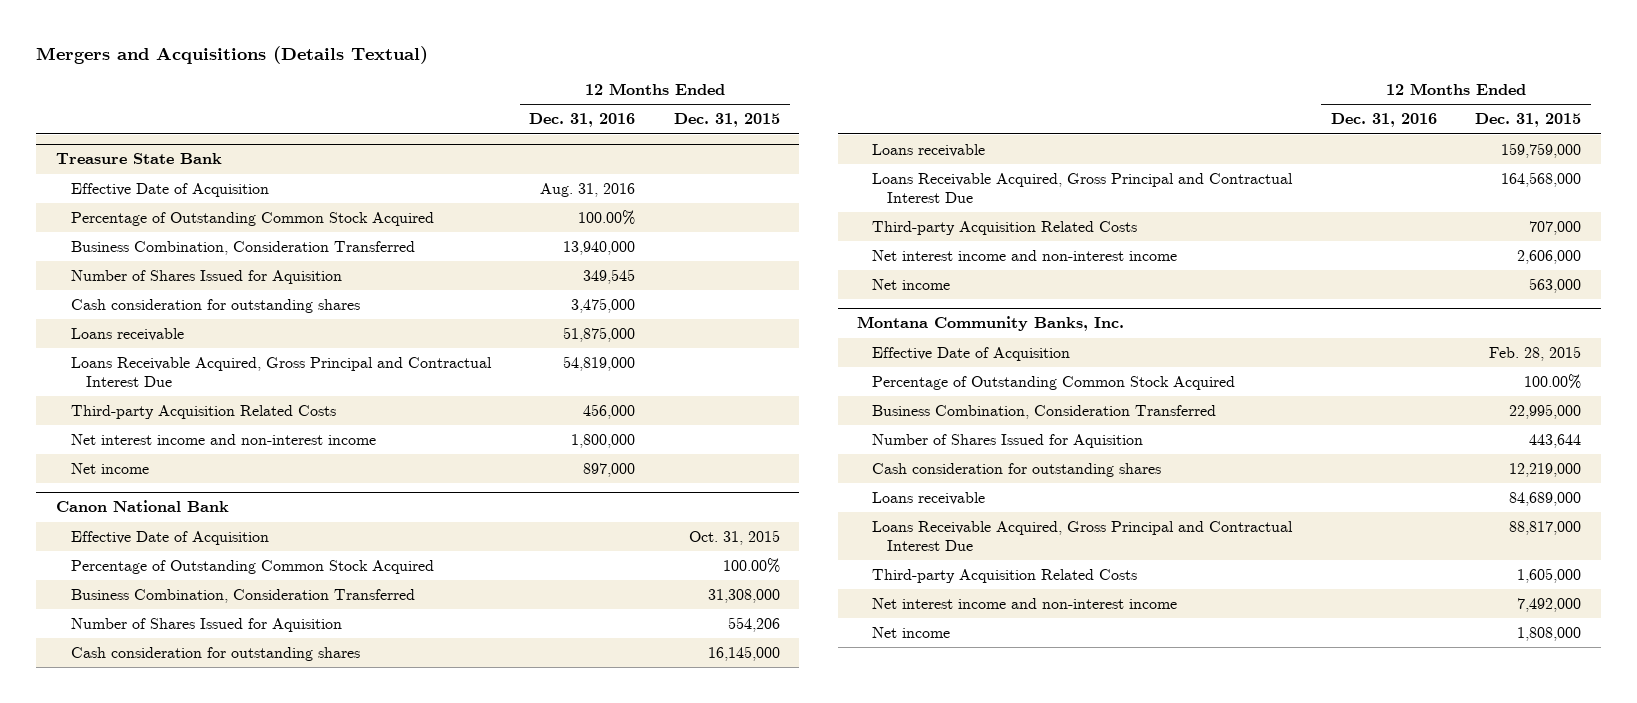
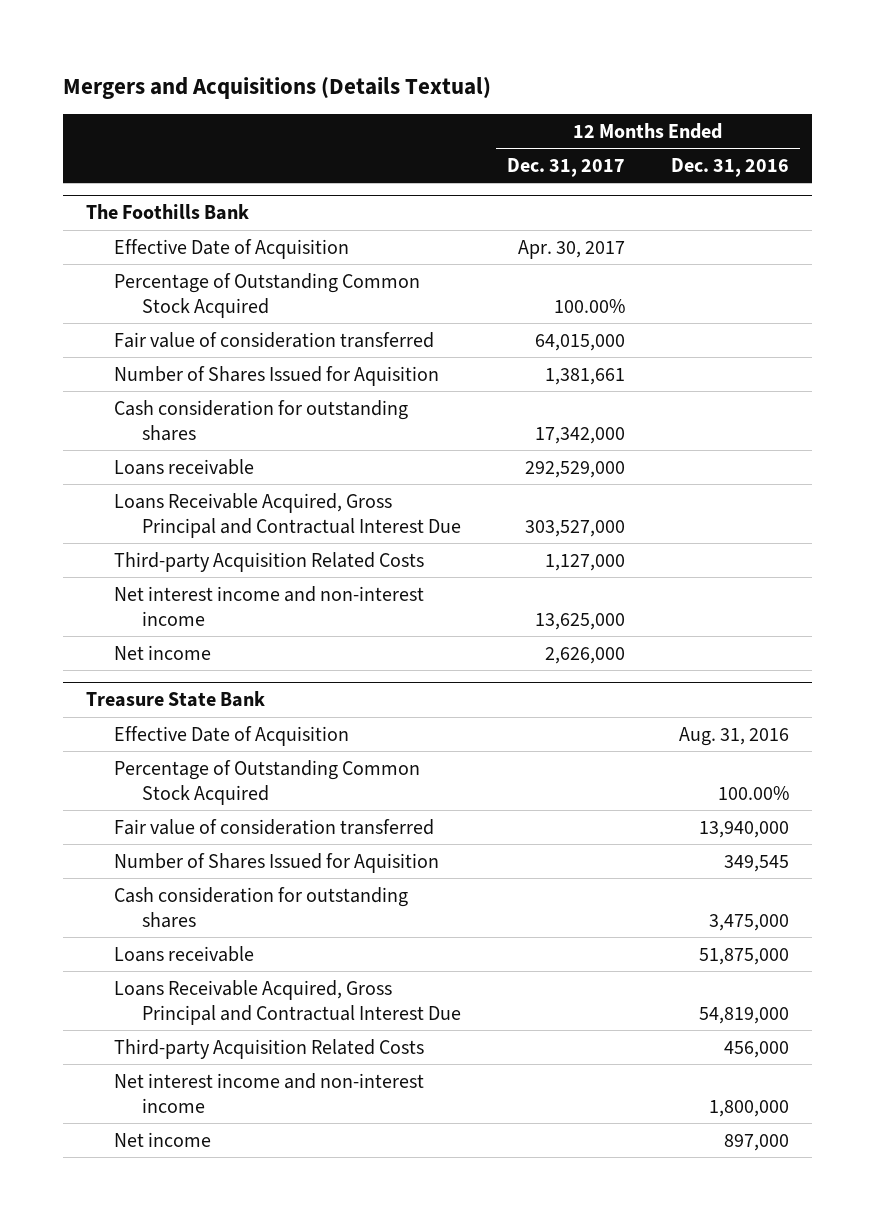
[674,113,781,128] Dec. 31, 2015 -> none
none -> [506,157,625,177] Dec. 31, 2017
none -> [86,204,250,221] The Foothills Bank
none -> [114,238,350,259] Effective Date of Acquisition
none -> [114,272,421,319] Percentage of Outstanding Common Stock Acquired
none -> [114,331,435,348] Fair value of consideration transferred
none -> [114,365,440,386] Number of Shares Issued for Aquisition
none -> [114,399,409,442] Cash consideration for outstanding shares
none -> [114,458,255,475] Loans receivable
none -> [114,492,462,539] Loans Receivable Acquired, Gross Principal and Contractual Interest Due
none -> [114,551,425,572] Third-party Acquisition Related Costs
none -> [114,585,425,627] Net interest income and non-interest income
none -> [114,644,212,660] Net income
[70,240,415,255] Business Combination, Consideration Transferred -> [114,818,435,835] Fair value of consideration transferred
[55,500,229,513] Canon National Bank -> none
[70,530,269,545] Effective Date of Acquisition -> none
[70,559,434,574] Percentage of Outstanding Common Stock Acquired -> none
[70,588,415,603] Business Combination, Consideration Transferred -> none
[70,617,342,632] Number of Shares Issued for Aquisition -> none
[70,646,360,661] Cash consideration for outstanding shares -> none
[872,143,986,157] Loans receivable -> none
[872,172,1294,203] Loans Receivable Acquired, Gross Principal and Contractual Interest Due -> none
[872,220,1138,235] Third-party Acquisition Related Costs -> none
[872,249,1178,261] Net interest income and non-interest income -> none
[872,278,951,290] Net income -> none
[856,316,1124,332] Montana Community Banks, Inc. -> none
[872,346,1071,361] Effective Date of Acquisition -> none
[872,375,1236,390] Percentage of Outstanding Common Stock Acquired -> none
[872,404,1217,419] Business Combination, Consideration Transferred -> none
[872,433,1144,448] Number of Shares Issued for Aquisition -> none
[872,462,1162,477] Cash consideration for outstanding shares -> none
[872,491,986,505] Loans receivable -> none
[872,520,1294,551] Loans Receivable Acquired, Gross Principal and Contractual Interest Due -> none
[872,568,1138,583] Third-party Acquisition Related Costs -> none
[872,597,1178,609] Net interest income and non-interest income -> none
[872,626,951,638] Net income -> none

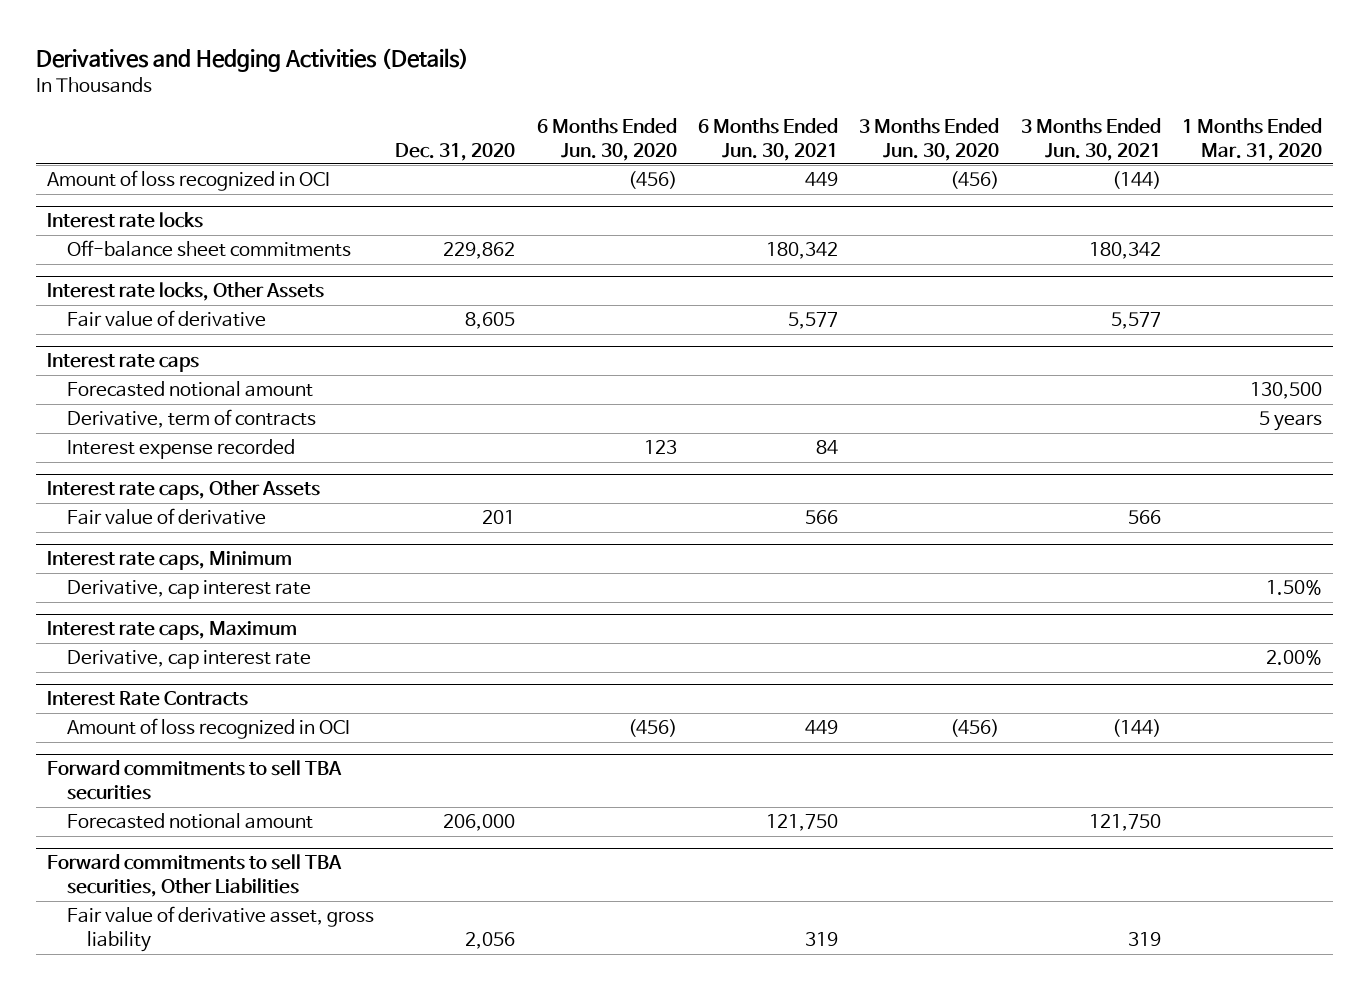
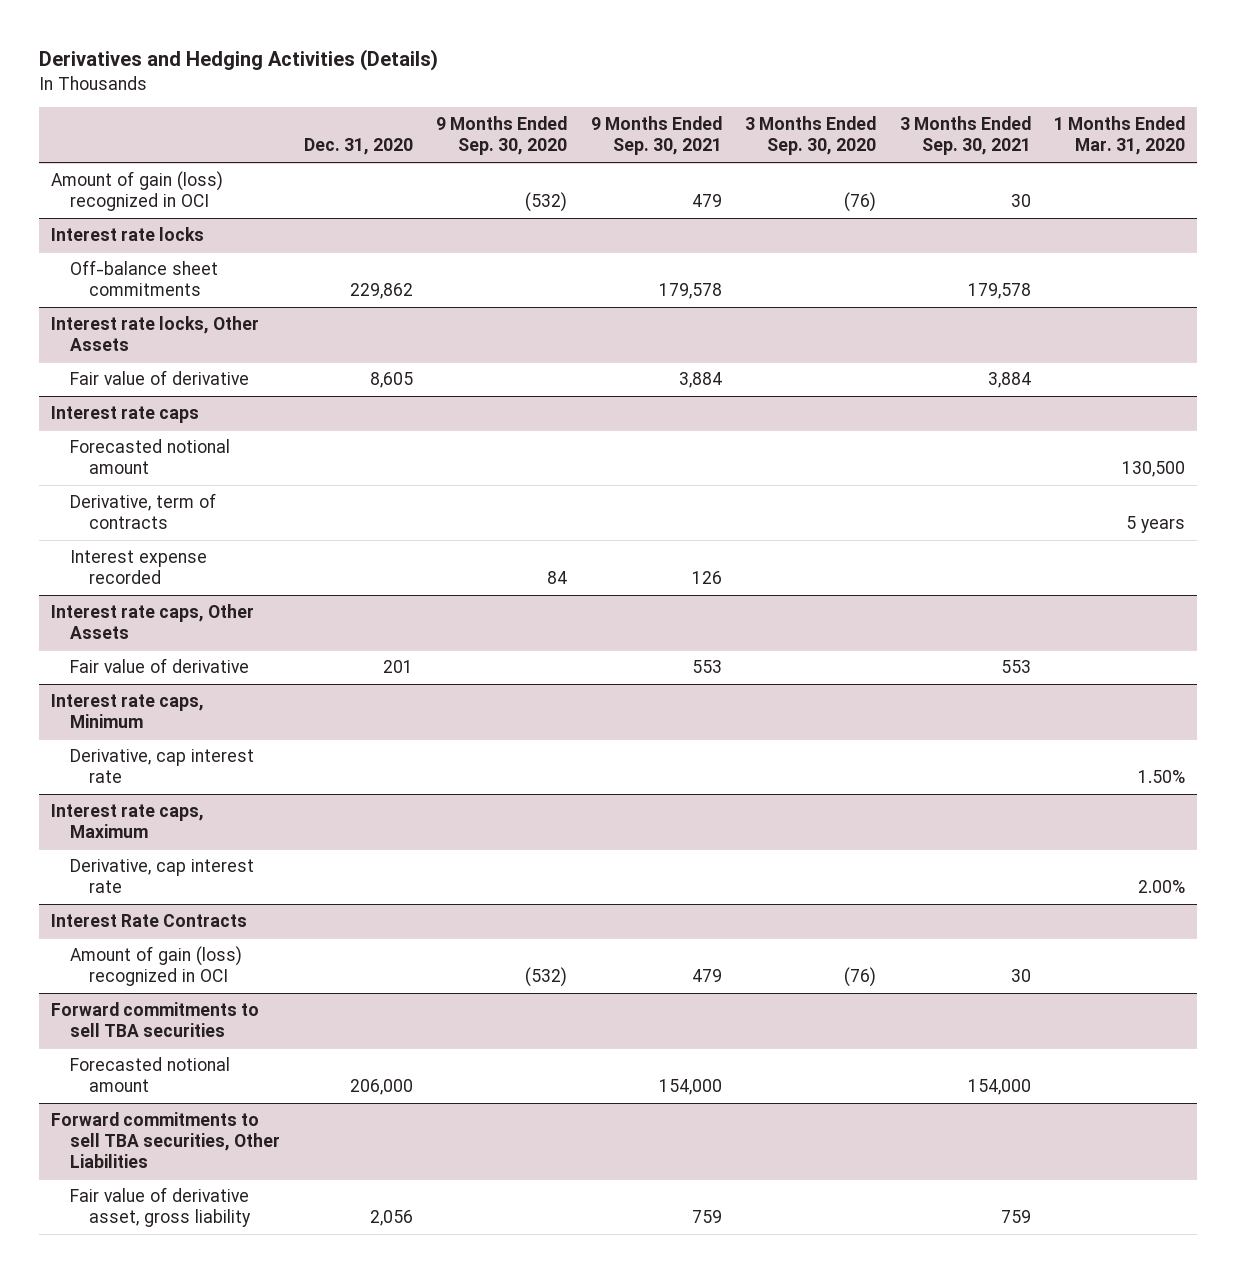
[536,117,677,161] 6 Months Ended Jun. 30, 2020 -> none
[698,117,839,161] 6 Months Ended Jun. 30, 2021 -> none
[859,117,1000,161] 3 Months Ended Jun. 30, 2020 -> none
[1020,117,1161,161] 3 Months Ended Jun. 30, 2021 -> none
none -> [436,116,568,156] 9 Months Ended Sep. 30, 2020
none -> [590,116,722,156] 9 Months Ended Sep. 30, 2021
none -> [745,116,877,156] 3 Months Ended Sep. 30, 2020
none -> [899,116,1031,156] 3 Months Ended Sep. 30, 2021
[47,170,331,192] Amount of loss recognized in OCI -> [51,171,224,212] Amount of gain (loss) recognized in OCI
[67,718,351,740] Amount of loss recognized in OCI -> [70,946,243,987] Amount of gain (loss) recognized in OCI

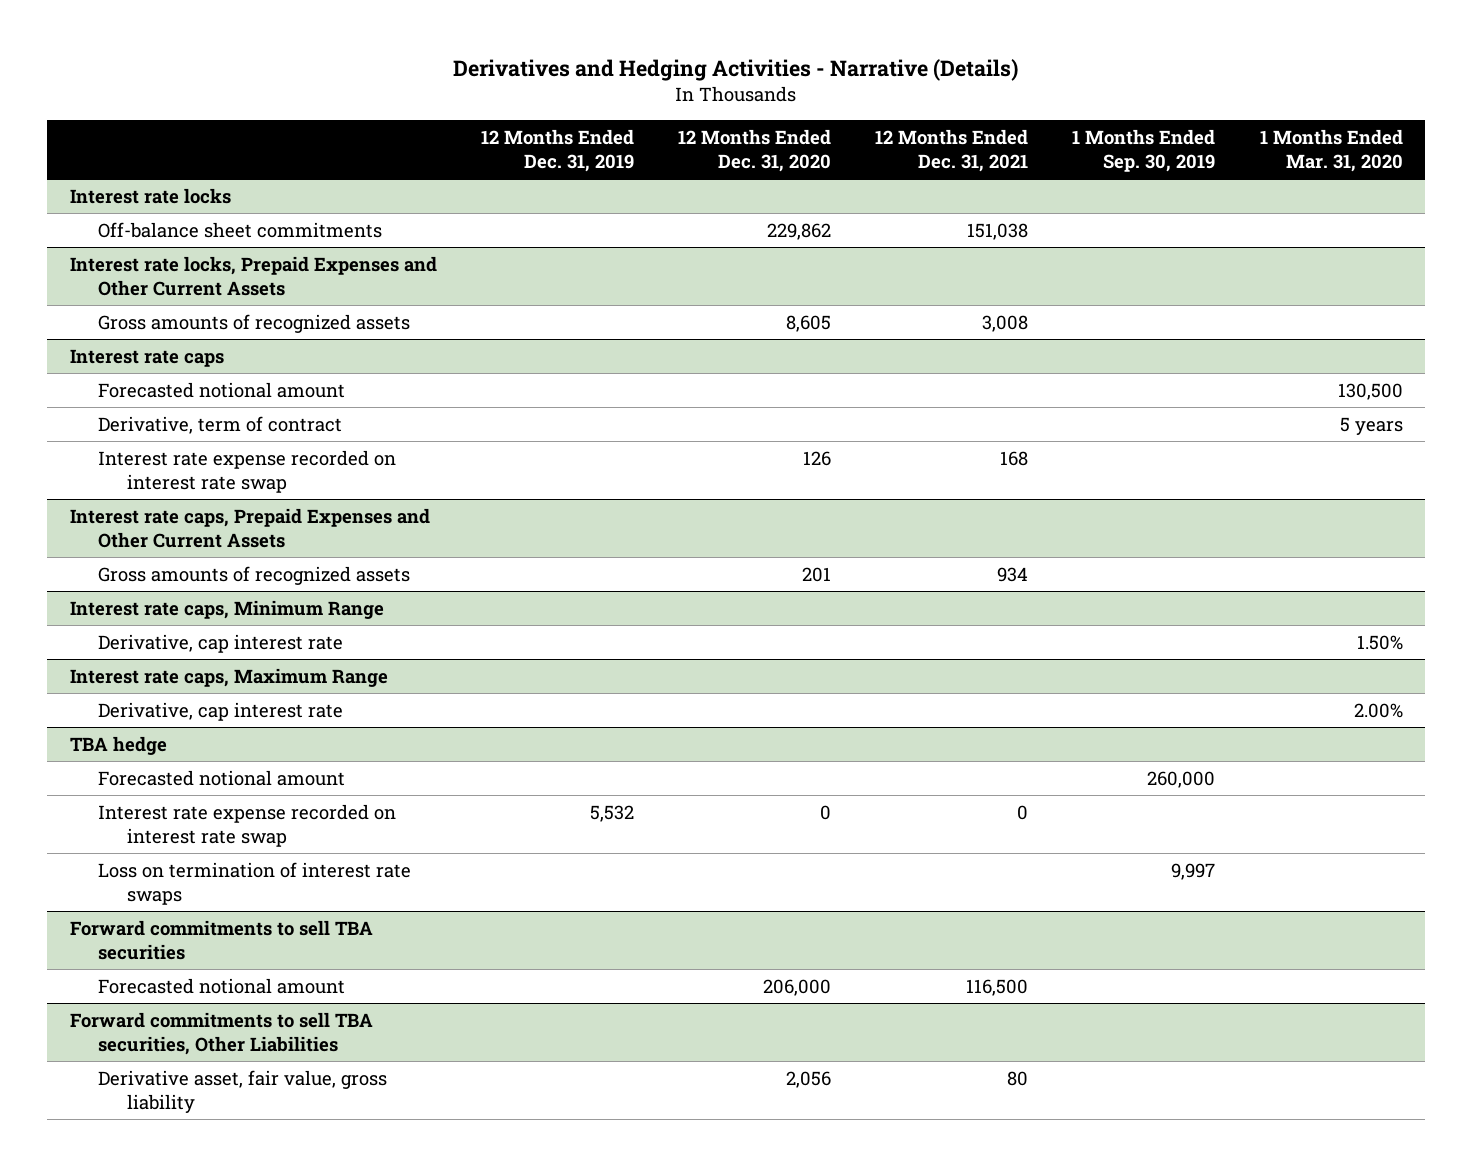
[39,49,439,72] Derivatives and Hedging Activities (Details) -> [453,59,1019,82] Derivatives and Hedging Activities - Narrative (Details)
[303,138,413,156] Dec. 31, 2020 -> none
[436,116,568,156] 9 Months Ended Sep. 30, 2020 -> none
[590,116,722,156] 9 Months Ended Sep. 30, 2021 -> none
[745,116,877,156] 3 Months Ended Sep. 30, 2020 -> none
[899,116,1031,156] 3 Months Ended Sep. 30, 2021 -> none
none -> [480,128,634,172] 12 Months Ended Dec. 31, 2019
none -> [677,128,831,172] 12 Months Ended Dec. 31, 2020
none -> [875,128,1029,172] 12 Months Ended Dec. 31, 2021
none -> [1072,128,1216,172] 1 Months Ended Sep. 30, 2019
[51,171,224,212] Amount of gain (loss) recognized in OCI -> none
[51,316,260,352] Interest rate locks, Other Assets -> [69,255,437,296] Interest rate locks, Prepaid Expenses and Other Current Assets
[70,370,250,386] Fair value of derivative -> [98,313,411,333] Gross amounts of recognized assets
[70,493,217,530] Derivative, term of contracts -> [98,415,343,434] Derivative, term of contract
[70,550,208,585] Interest expense recorded -> [98,449,397,493] Interest rate expense recorded on interest rate swap
[51,604,255,640] Interest rate caps, Other Assets -> [69,507,430,548] Interest rate caps, Prepaid Expenses and Other Current Assets
[70,658,250,674] Fair value of derivative -> [98,565,411,585] Gross amounts of recognized assets
[51,694,205,729] Interest rate caps, Minimum -> [69,599,384,619] Interest rate caps, Minimum Range
[51,804,205,839] Interest rate caps, Maximum -> [69,667,388,687] Interest rate caps, Maximum Range
[51,914,248,928] Interest Rate Contracts -> none
[70,946,243,987] Amount of gain (loss) recognized in OCI -> none
none -> [69,735,167,755] TBA hedge
none -> [98,769,346,786] Forecasted notional amount
none -> [98,803,397,847] Interest rate expense recorded on interest rate swap
none -> [98,861,412,905] Loss on termination of interest rate swaps
[70,1187,252,1228] Fair value of derivative asset, gross liability -> [98,1069,388,1113] Derivative asset, fair value, gross liability

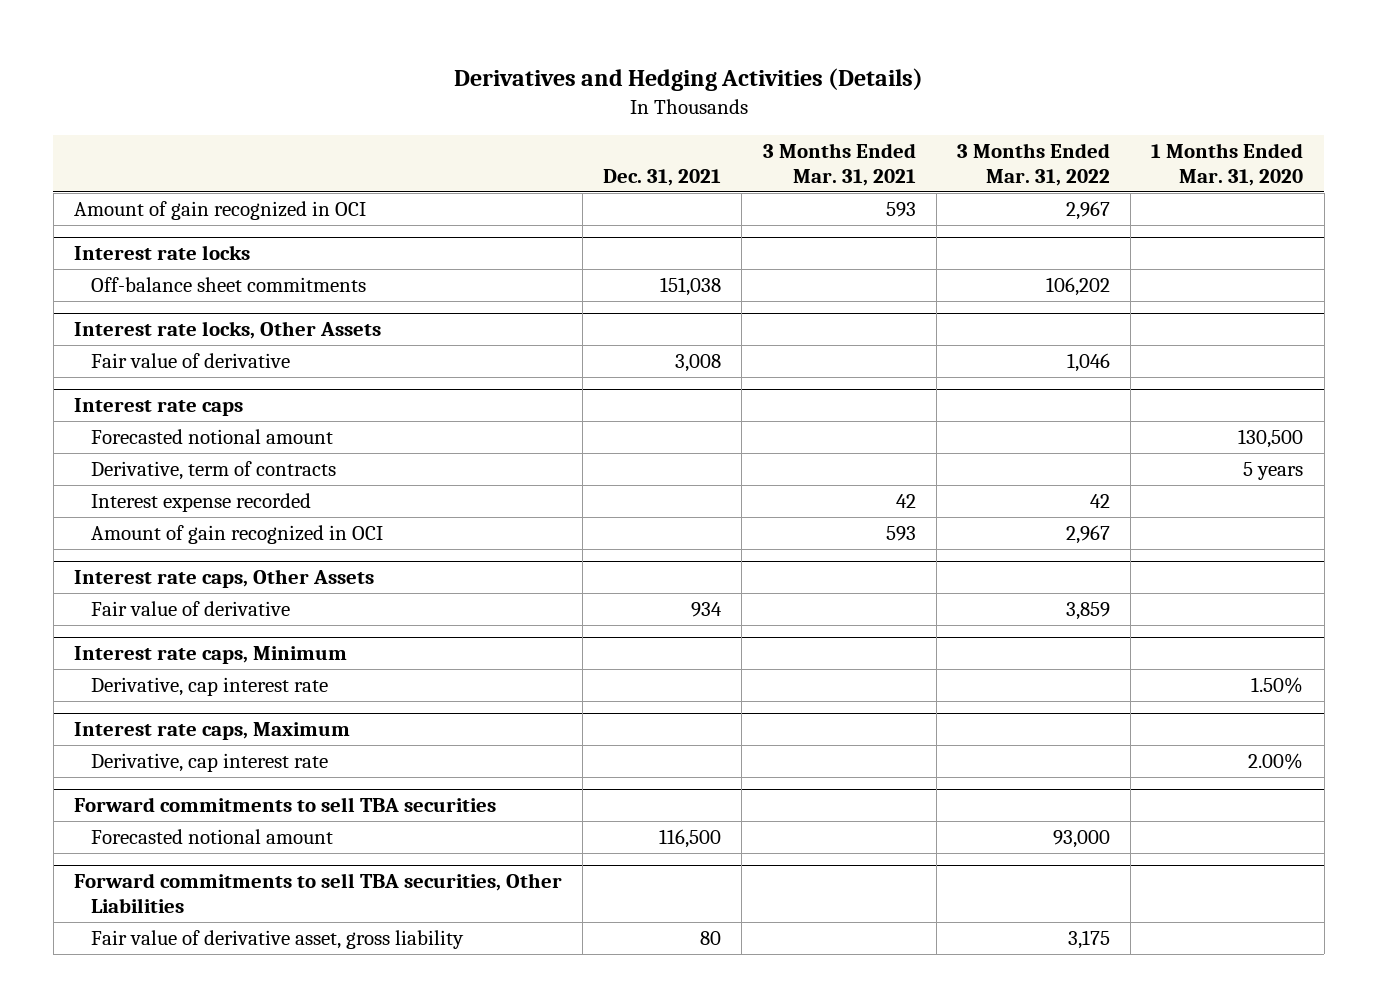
[453,59,1019,82] Derivatives and Hedging Activities - Narrative (Details) -> [453,67,923,91] Derivatives and Hedging Activities (Details)
[480,128,634,172] 12 Months Ended Dec. 31, 2019 -> none
[677,128,831,172] 12 Months Ended Dec. 31, 2020 -> none
[875,128,1029,172] 12 Months Ended Dec. 31, 2021 -> none
[1072,128,1216,172] 1 Months Ended Sep. 30, 2019 -> none
none -> [603,169,722,187] Dec. 31, 2021
none -> [762,143,916,187] 3 Months Ended Mar. 31, 2021
none -> [957,143,1111,187] 3 Months Ended Mar. 31, 2022
none -> [73,201,366,221] Amount of gain recognized in OCI
[69,255,437,296] Interest rate locks, Prepaid Expenses and Other Current Assets -> [73,321,381,340] Interest rate locks, Other Assets
[98,313,411,333] Gross amounts of recognized assets -> [91,353,291,369] Fair value of derivative
[98,415,343,434] Derivative, term of contract -> [91,461,337,481] Derivative, term of contracts
[98,449,397,493] Interest rate expense recorded on interest rate swap -> [91,493,312,513] Interest expense recorded
none -> [91,525,384,545] Amount of gain recognized in OCI
[69,507,430,548] Interest rate caps, Prepaid Expenses and Other Current Assets -> [73,569,374,589] Interest rate caps, Other Assets
[98,565,411,585] Gross amounts of recognized assets -> [91,601,291,617] Fair value of derivative
[69,599,384,619] Interest rate caps, Minimum Range -> [73,646,347,665] Interest rate caps, Minimum
[69,667,388,687] Interest rate caps, Maximum Range -> [73,722,350,741] Interest rate caps, Maximum
[69,735,167,755] TBA hedge -> none
[98,769,346,786] Forecasted notional amount -> none
[98,803,397,847] Interest rate expense recorded on interest rate swap -> none
[98,861,412,905] Loss on termination of interest rate swaps -> none
[98,1069,388,1113] Derivative asset, fair value, gross liability -> [91,930,465,950] Fair value of derivative asset, gross liability

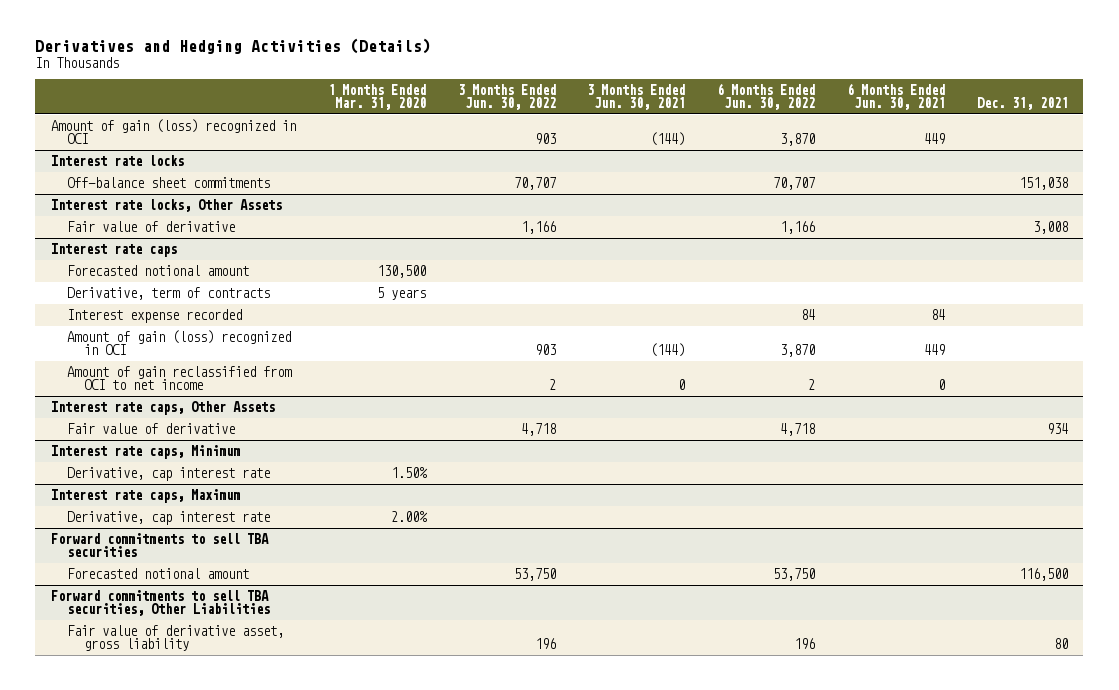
[762,143,916,187] 3 Months Ended Mar. 31, 2021 -> none
[957,143,1111,187] 3 Months Ended Mar. 31, 2022 -> none
none -> [457,83,556,111] 3 Months Ended Jun. 30, 2022
none -> [587,83,686,111] 3 Months Ended Jun. 30, 2021
none -> [717,82,816,111] 6 Months Ended Jun. 30, 2022
none -> [846,82,945,111] 6 Months Ended Jun. 30, 2021
[73,201,366,221] Amount of gain recognized in OCI -> [50,119,296,145] Amount of gain (loss) recognized in OCI
[91,525,384,545] Amount of gain recognized in OCI -> [67,330,292,356] Amount of gain (loss) recognized in OCI
none -> [67,366,293,391] Amount of gain reclassified from OCI to net income

